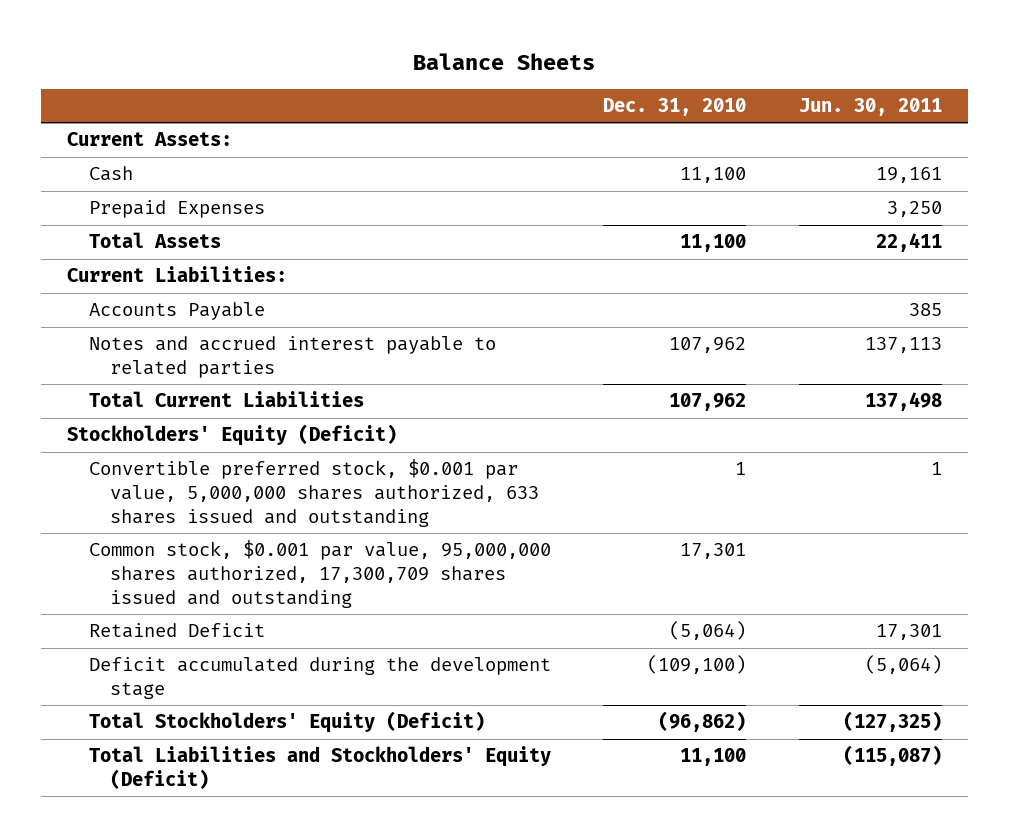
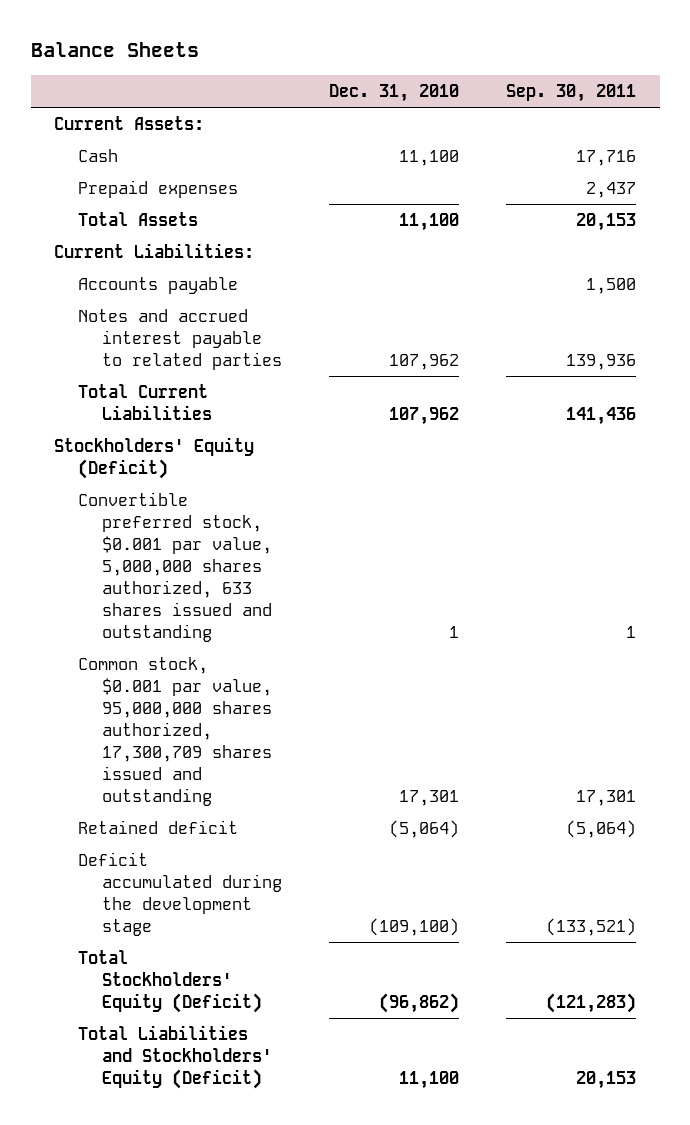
[798,98,942,117] Jun. 30, 2011 -> none
none -> [506,83,637,102] Sep. 30, 2011
[88,200,265,219] Prepaid Expenses -> [78,180,239,199] Prepaid expenses
[88,302,265,321] Accounts Payable -> [78,277,239,295] Accounts payable
[88,623,265,639] Retained Deficit -> [78,820,239,835] Retained deficit

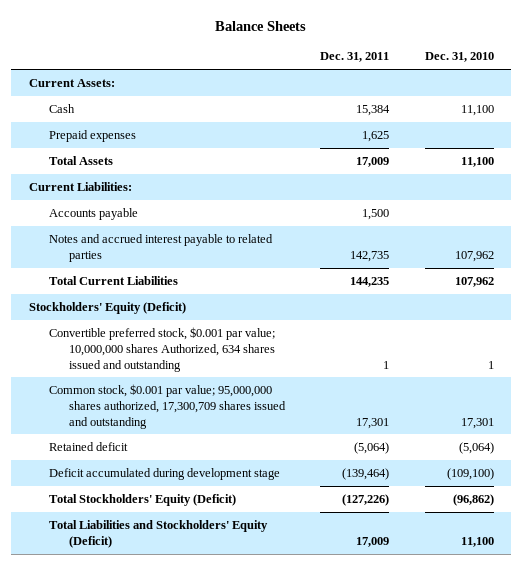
[506,83,637,102] Sep. 30, 2011 -> none
none -> [320,52,390,63] Dec. 31, 2011
[78,492,273,642] Convertible preferred stock, $0.001 par value, 5,000,000 shares authorized, 633 shares issued and outstanding -> [48,327,275,372] Convertible preferred stock, $0.001 par value; 10,000,000 shares Authorized, 634 shares issued and outstanding
[78,657,273,806] Common stock, $0.001 par value, 95,000,000 shares authorized, 17,300,709 shares issued and outstanding -> [48,384,286,429] Common stock, $0.001 par value; 95,000,000 shares authorized, 17,300,709 shares issued and outstanding
[78,852,283,936] Deficit accumulated during the development stage -> [48,468,280,481] Deficit accumulated during development stage

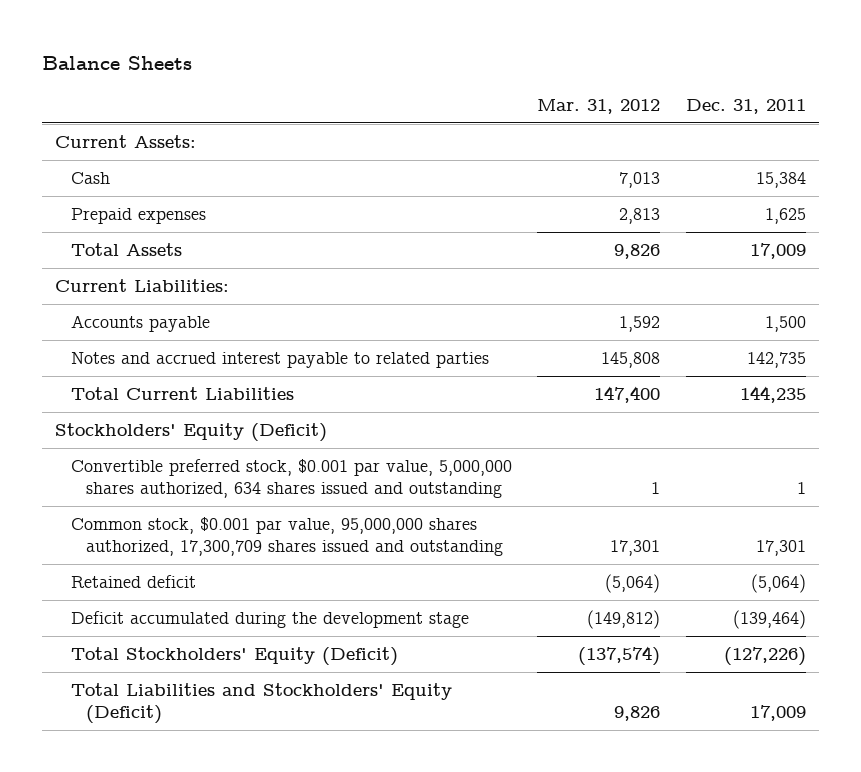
[424,52,494,63] Dec. 31, 2010 -> none
none -> [537,98,661,114] Mar. 31, 2012
[48,327,275,372] Convertible preferred stock, $0.001 par value; 10,000,000 shares Authorized, 634 shares issued and outstanding -> [70,458,512,499] Convertible preferred stock, $0.001 par value, 5,000,000 shares authorized, 634 shares issued and outstanding
[48,384,286,429] Common stock, $0.001 par value; 95,000,000 shares authorized, 17,300,709 shares issued and outstanding -> [70,516,503,557] Common stock, $0.001 par value, 95,000,000 shares authorized, 17,300,709 shares issued and outstanding
[48,468,280,481] Deficit accumulated during development stage -> [70,610,469,628] Deficit accumulated during the development stage

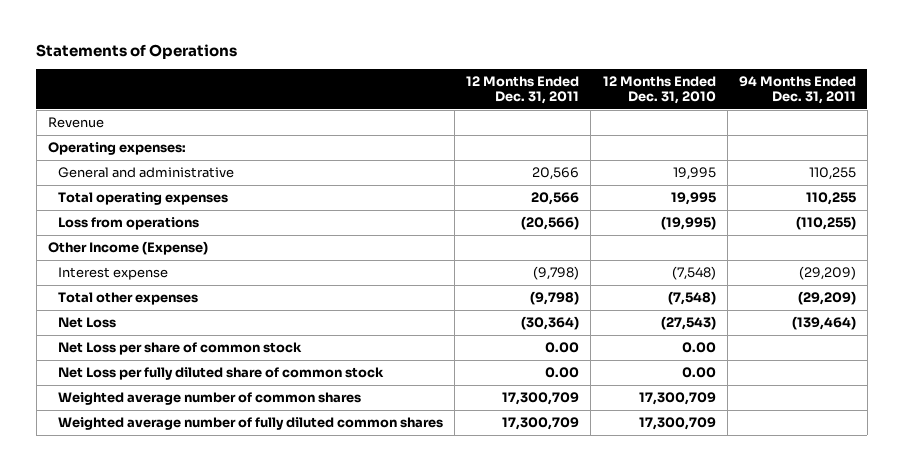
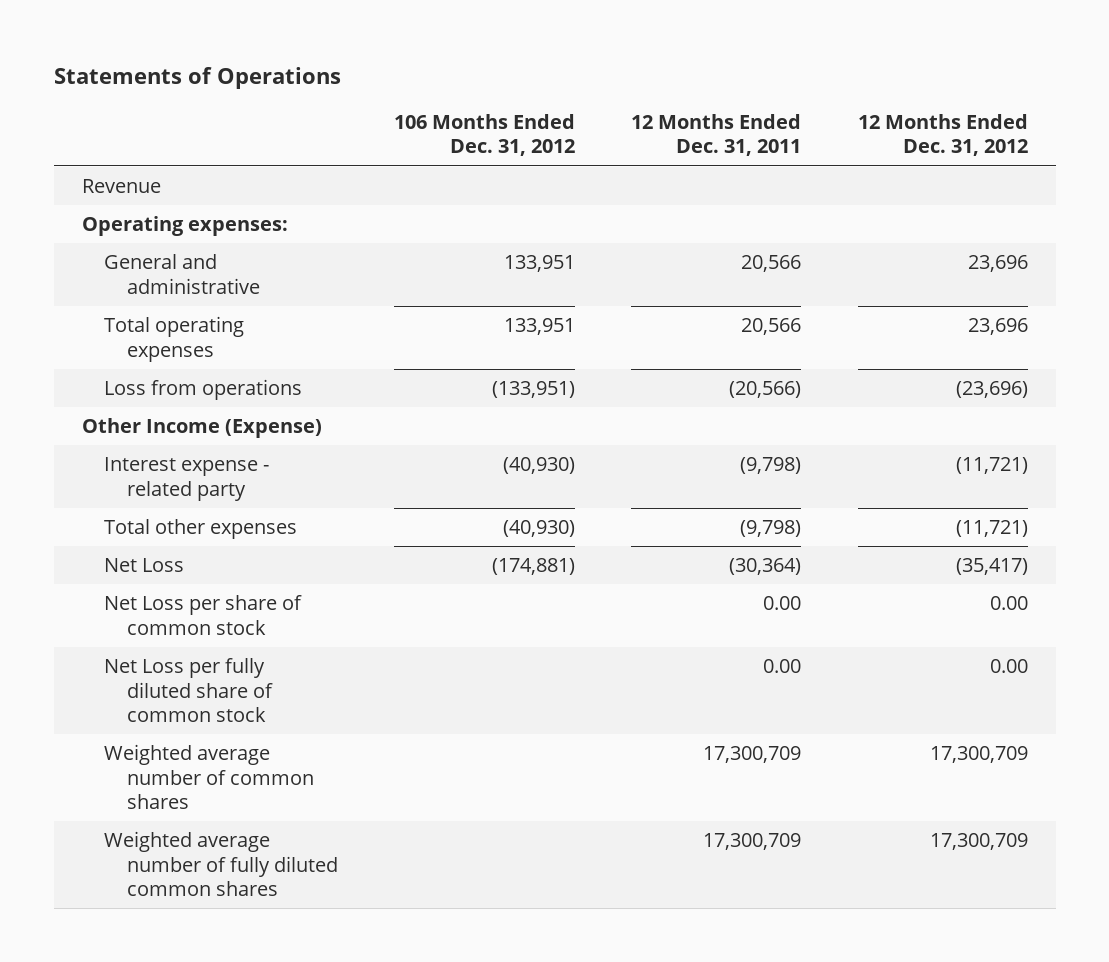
[602,75,716,105] 12 Months Ended Dec. 31, 2010 -> none
[738,75,856,105] 94 Months Ended Dec. 31, 2011 -> none
none -> [394,113,576,157] 106 Months Ended Dec. 31, 2012
none -> [857,113,1028,157] 12 Months Ended Dec. 31, 2012
[58,266,169,280] Interest expense -> [104,457,270,501] Interest expense - related party

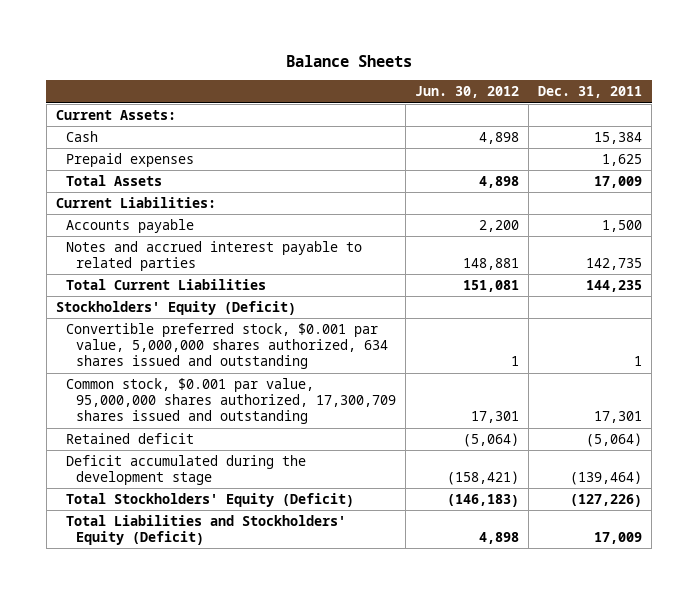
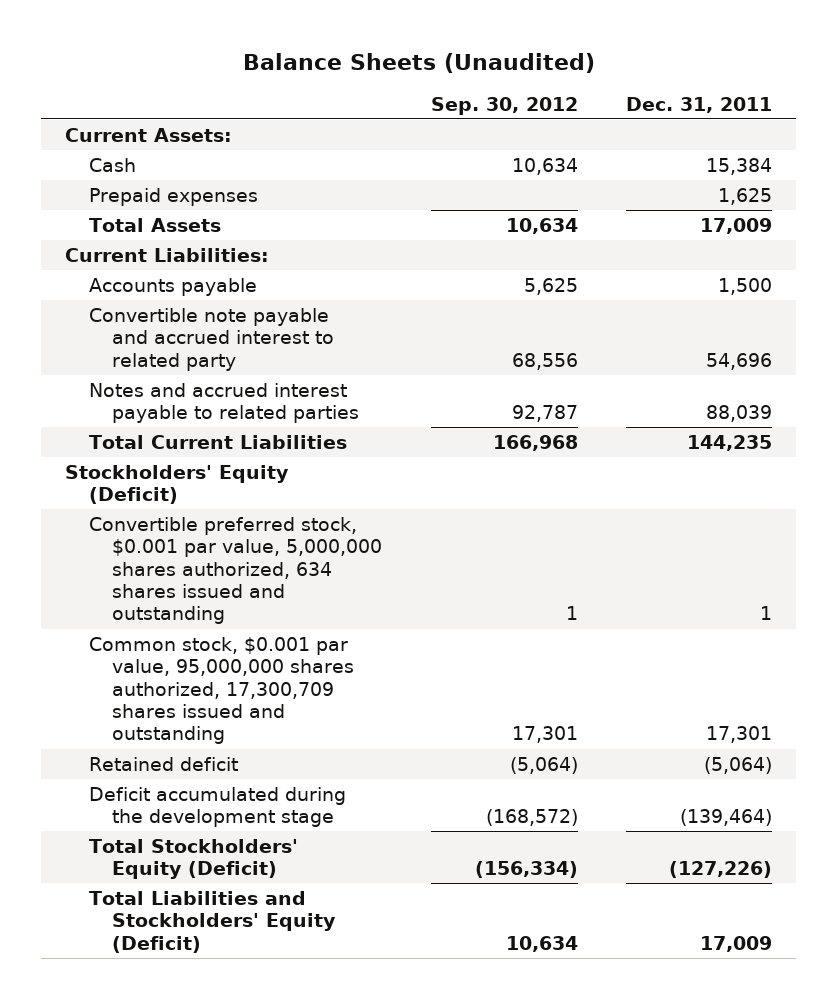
[285,54,412,67] Balance Sheets -> [242,53,595,74] Balance Sheets (Unaudited)
[415,86,520,99] Jun. 30, 2012 -> none
none -> [430,96,578,115] Sep. 30, 2012
none -> [88,307,335,371] Convertible note payable and accrued interest to related party
[586,258,643,271] 142,735 -> [705,405,772,423] 88,039

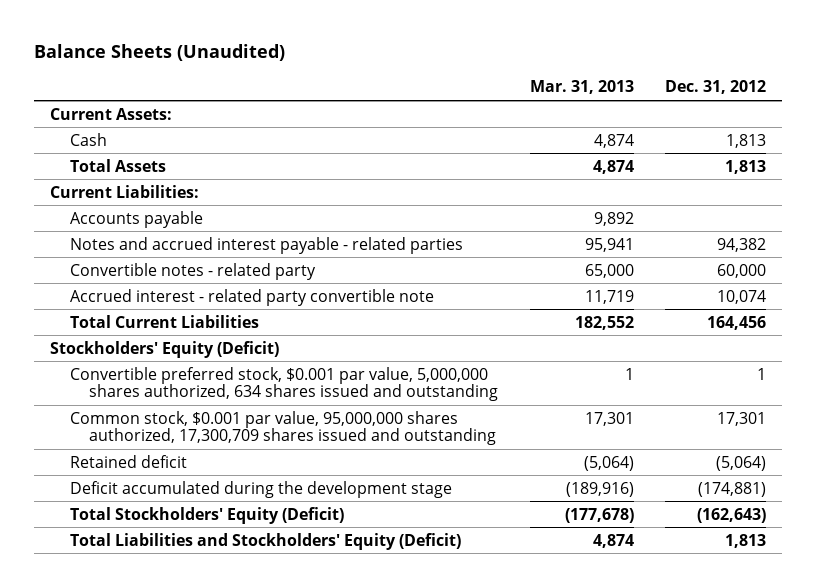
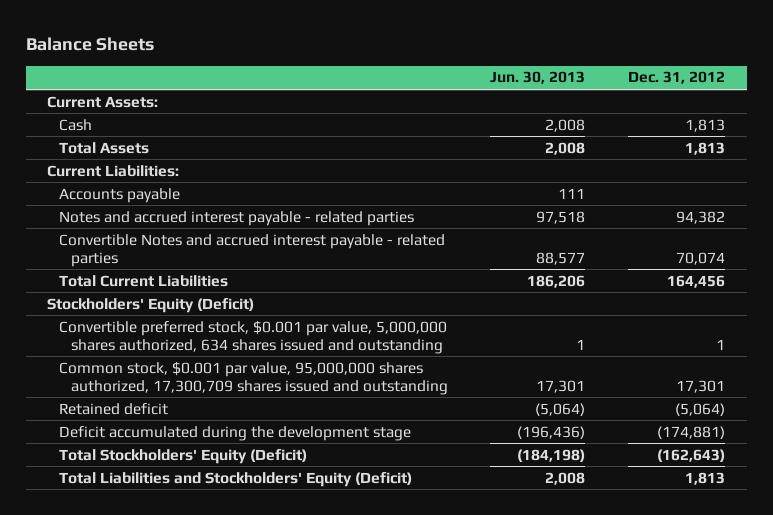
[34,44,286,62] Balance Sheets (Unaudited) -> [26,37,155,52] Balance Sheets
[529,80,634,95] Mar. 31, 2013 -> none
none -> [490,71,586,85] Jun. 30, 2013
[69,288,434,306] Accrued interest - related party convertible note -> none
[69,262,316,280] Convertible notes - related party -> [58,233,445,267] Convertible Notes and accrued interest payable - related parties
[717,263,767,278] 60,000 -> [676,251,726,265] 70,074

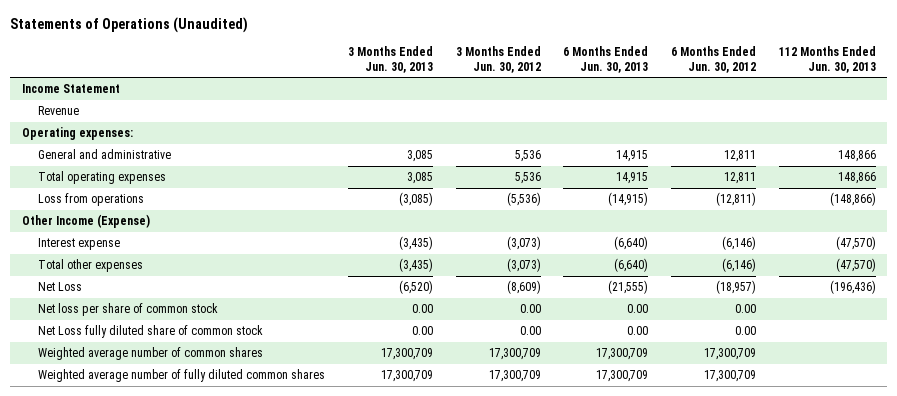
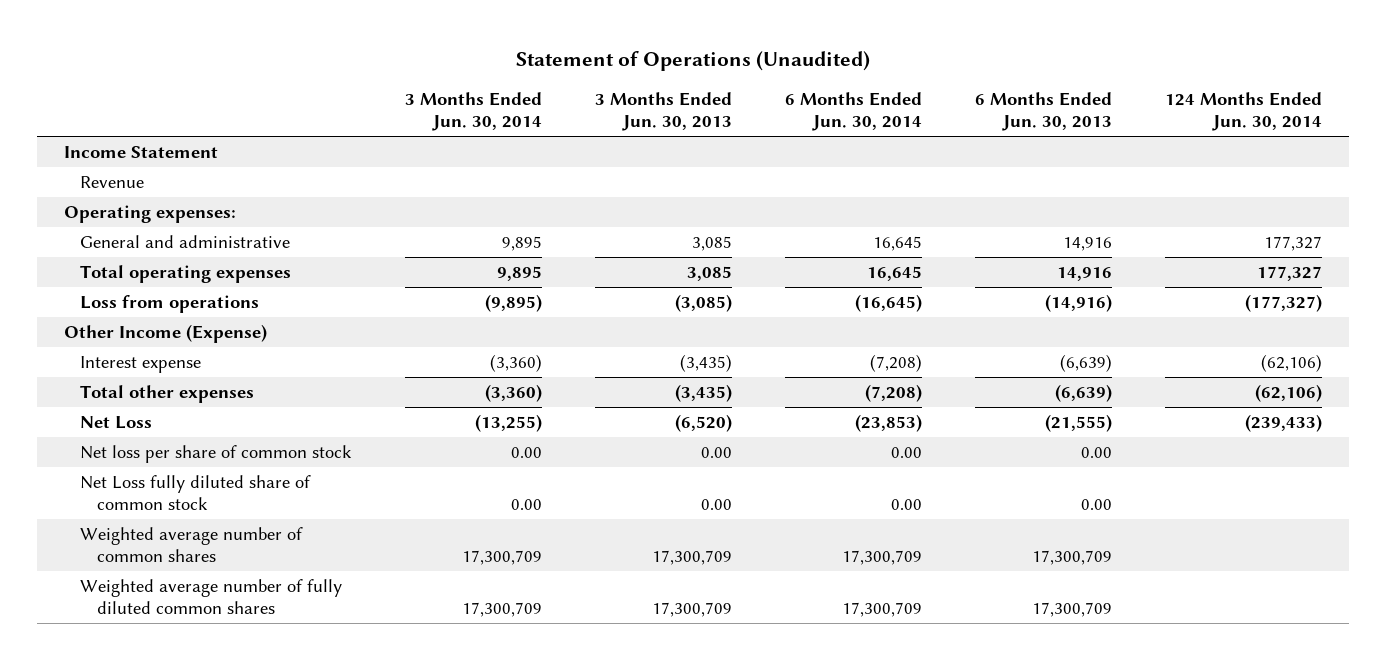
[10,16,249,33] Statements of Operations (Unaudited) -> [515,50,870,71] Statement of Operations (Unaudited)
[455,46,541,73] 3 Months Ended Jun. 30, 2012 -> none
[671,46,757,73] 6 Months Ended Jun. 30, 2012 -> none
[778,46,876,73] 112 Months Ended Jun. 30, 2013 -> none
none -> [404,92,542,131] 3 Months Ended Jun. 30, 2014
none -> [784,92,922,131] 6 Months Ended Jun. 30, 2014
none -> [1165,92,1323,131] 124 Months Ended Jun. 30, 2014
[616,150,649,163] 14,915 -> [1063,237,1113,252] 14,916
[616,172,649,185] 14,915 -> [1057,267,1113,282] 14,916
[608,192,649,207] (14,915) -> [1045,294,1113,313] (14,916)
[614,236,649,251] (6,640) -> [1060,354,1113,373] (6,639)
[614,258,649,273] (6,640) -> [1055,384,1113,403] (6,639)

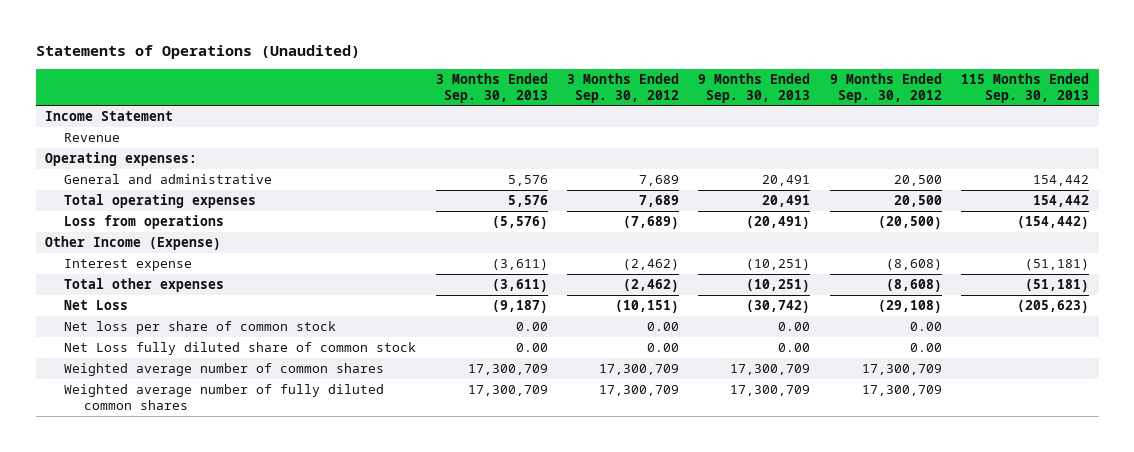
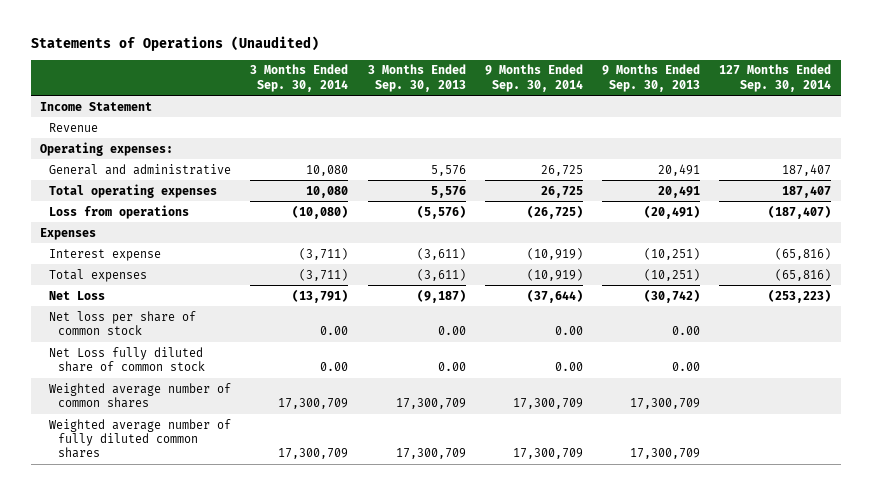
[567,72,680,103] 3 Months Ended Sep. 30, 2012 -> none
[829,72,942,103] 9 Months Ended Sep. 30, 2012 -> none
[960,72,1089,103] 115 Months Ended Sep. 30, 2013 -> none
none -> [250,64,349,92] 3 Months Ended Sep. 30, 2014
none -> [484,64,583,92] 9 Months Ended Sep. 30, 2014
none -> [719,64,832,92] 127 Months Ended Sep. 30, 2014
[45,236,222,251] Other Income (Expense) -> none
none -> [40,227,97,240] Expenses
[64,278,225,293] Total other expenses -> [49,268,148,282] Total expenses

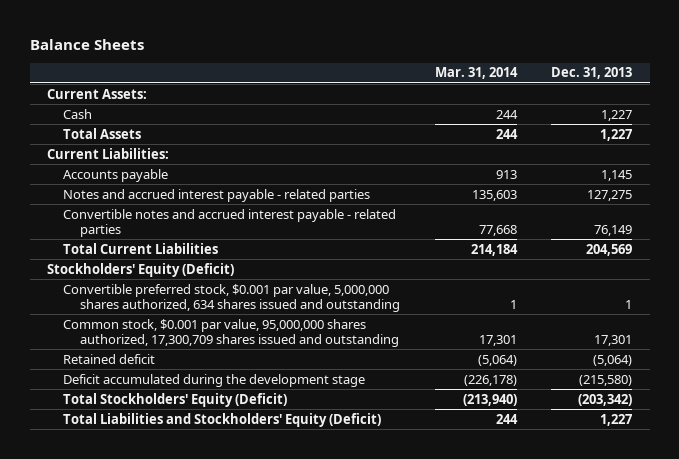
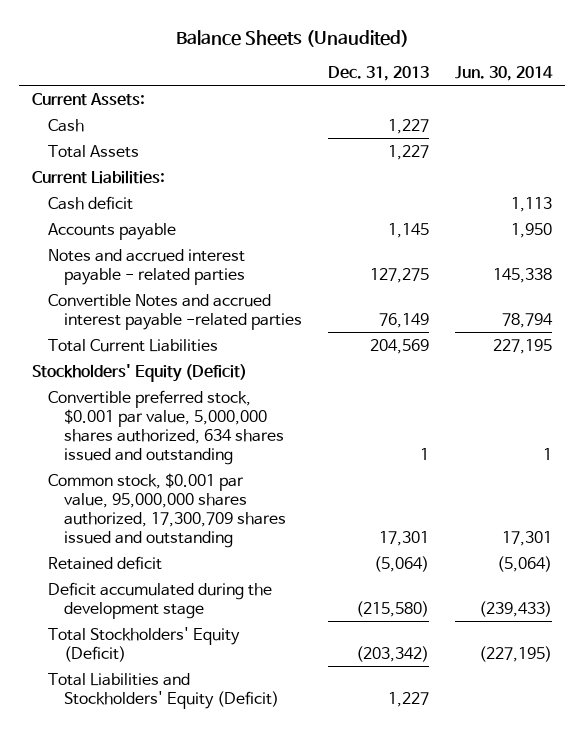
[29,38,144,50] Balance Sheets -> [176,29,410,47] Balance Sheets (Unaudited)
[434,67,518,80] Mar. 31, 2014 -> none
none -> [454,66,553,82] Jun. 30, 2014
none -> [48,195,134,210] Cash deficit
[63,208,397,237] Convertible notes and accrued interest payable - related parties -> [48,293,302,330] Convertible Notes and accrued interest payable -related parties

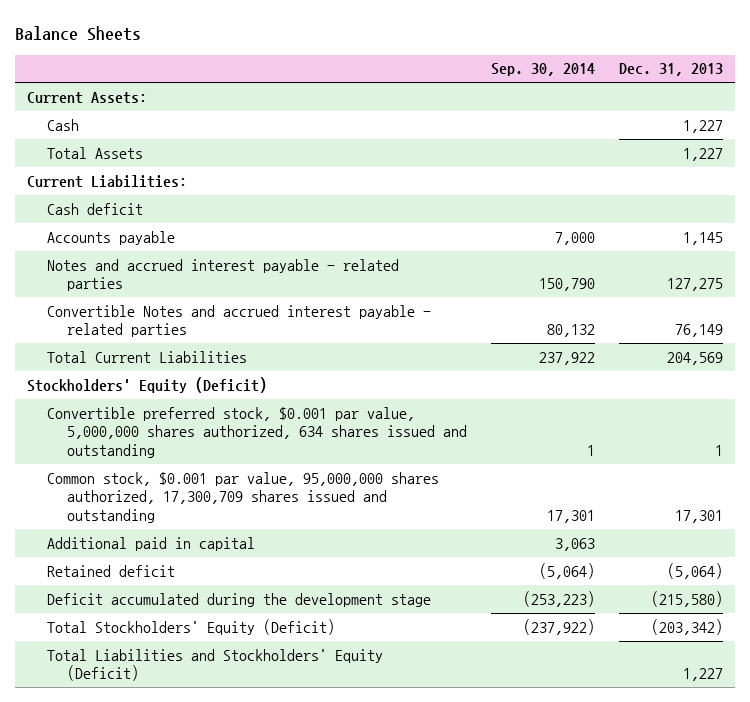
[176,29,410,47] Balance Sheets (Unaudited) -> [14,25,141,41] Balance Sheets
[454,66,553,82] Jun. 30, 2014 -> none
none -> [490,63,595,77] Sep. 30, 2014
[48,293,302,330] Convertible Notes and accrued interest payable -related parties -> [46,304,431,338] Convertible Notes and accrued interest payable - related parties
none -> [46,536,255,551] Additional paid in capital

